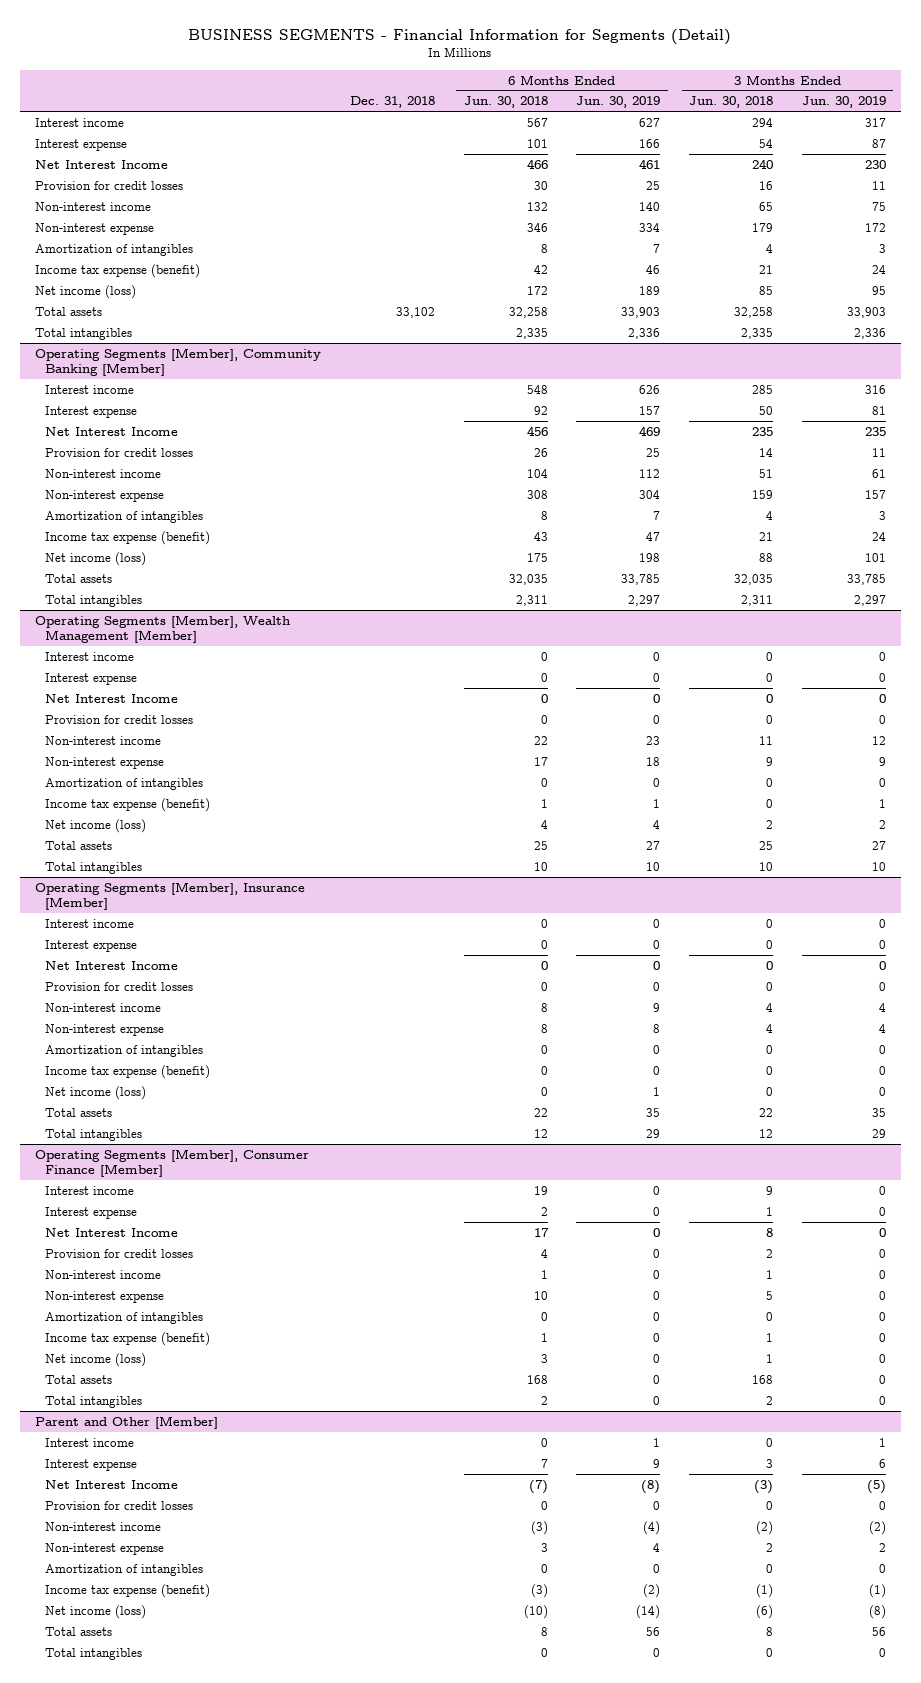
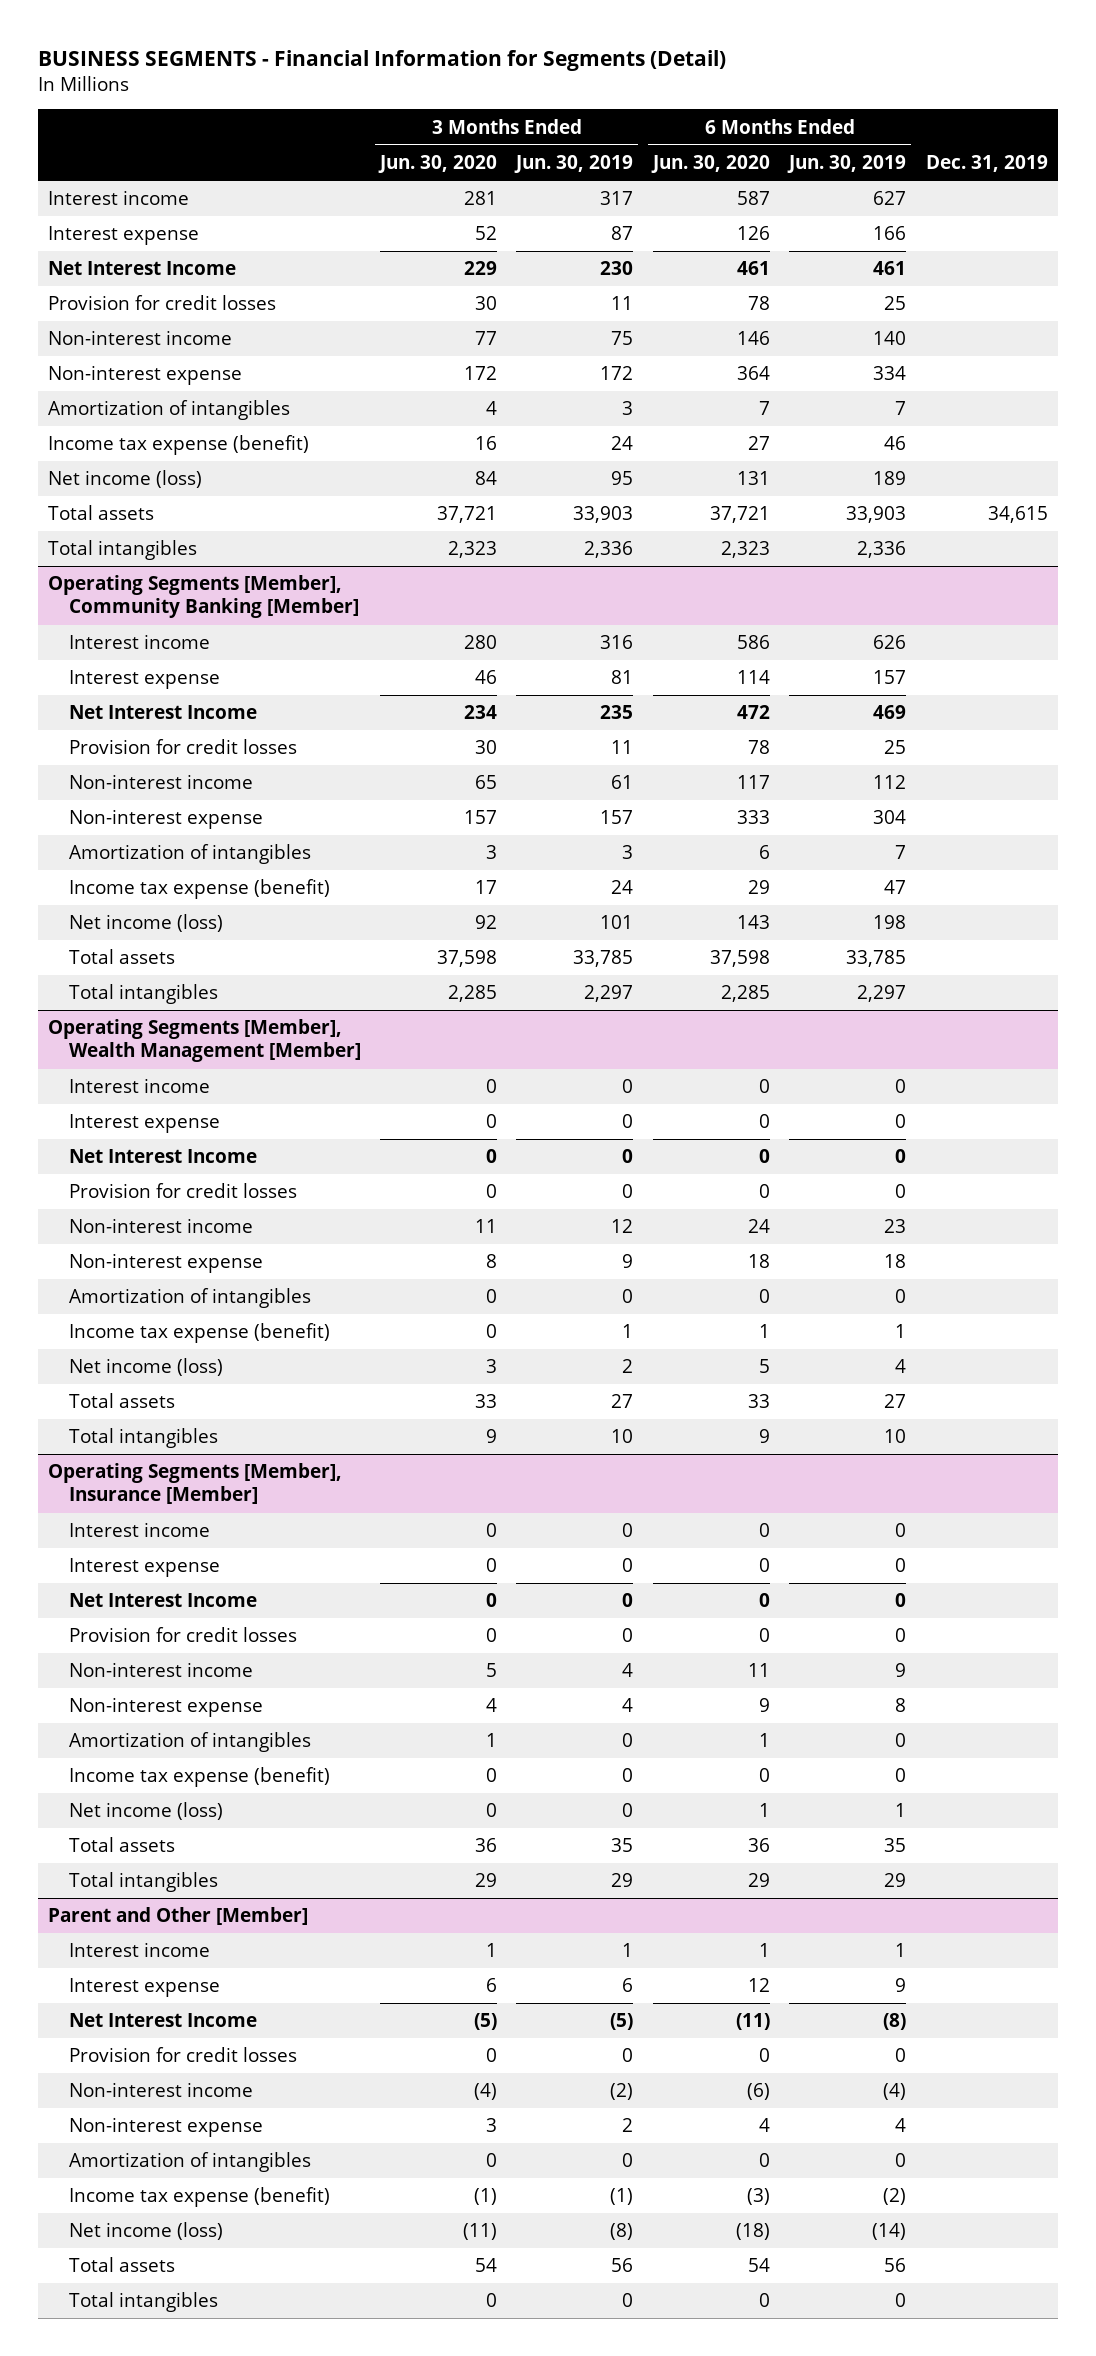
[349,96,435,109] Dec. 31, 2018 -> none
[463,96,548,109] Jun. 30, 2018 -> none
[689,96,774,109] Jun. 30, 2018 -> none
none -> [377,155,497,174] Jun. 30, 2020
none -> [650,155,770,174] Jun. 30, 2020
none -> [925,155,1048,173] Dec. 31, 2019
[34,1148,309,1178] Operating Segments [Member], Consumer Finance [Member] -> none
[45,1185,135,1195] Interest income -> none
[45,1206,138,1219] Interest expense -> none
[45,1227,179,1237] Net Interest Income -> none
[45,1248,194,1258] Provision for credit losses -> none
[45,1269,162,1279] Non-interest income -> none
[45,1290,165,1303] Non-interest expense -> none
[45,1311,204,1324] Amortization of intangibles -> none
[45,1331,211,1346] Income tax expense (benefit) -> none
[45,1352,147,1367] Net income (loss) -> none
[45,1374,113,1384] Total assets -> none
[45,1395,143,1408] Total intangibles -> none

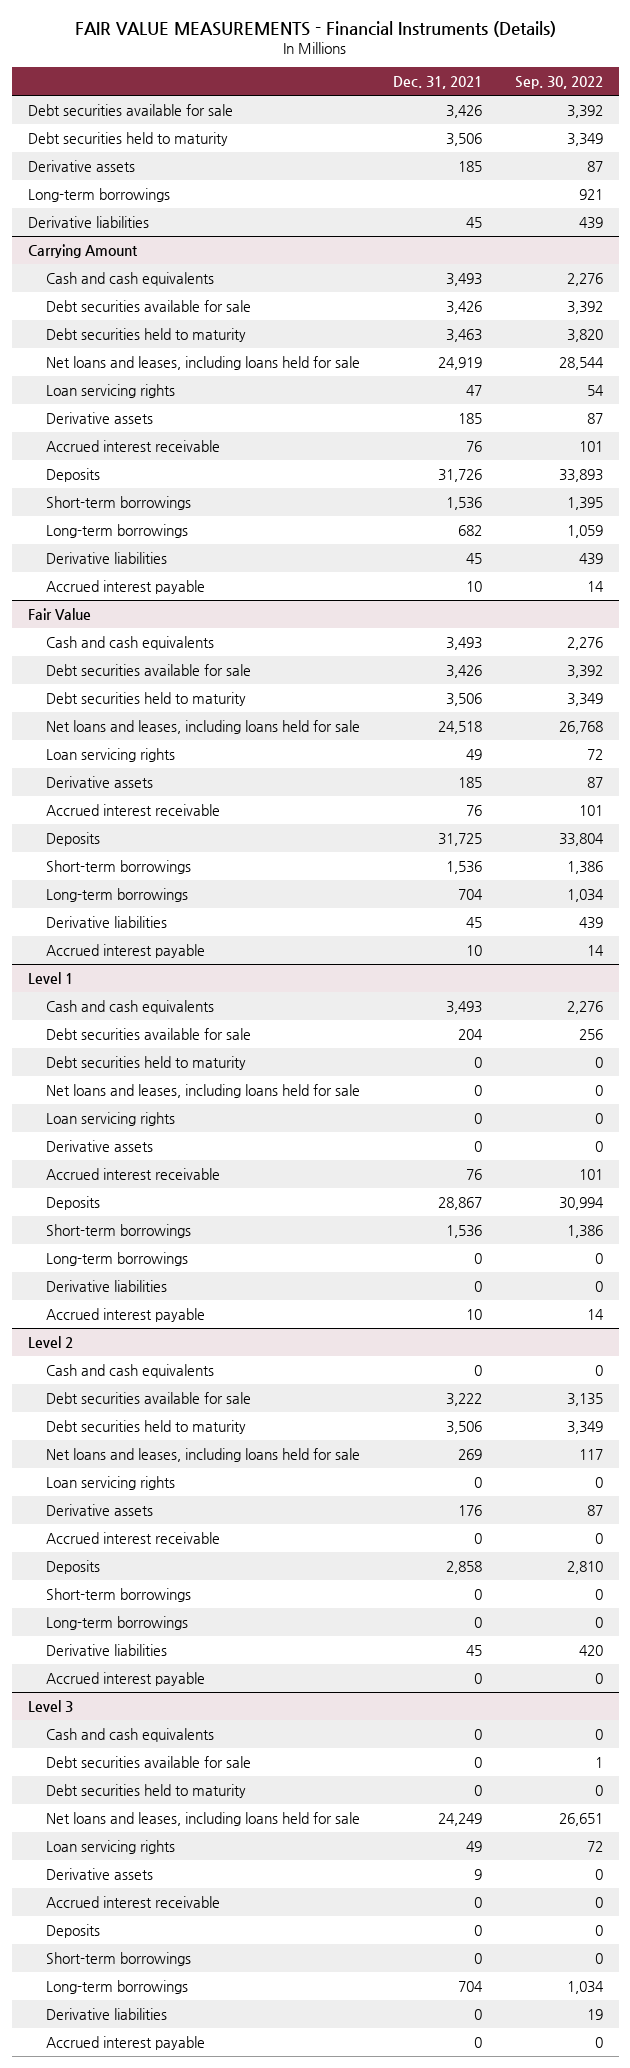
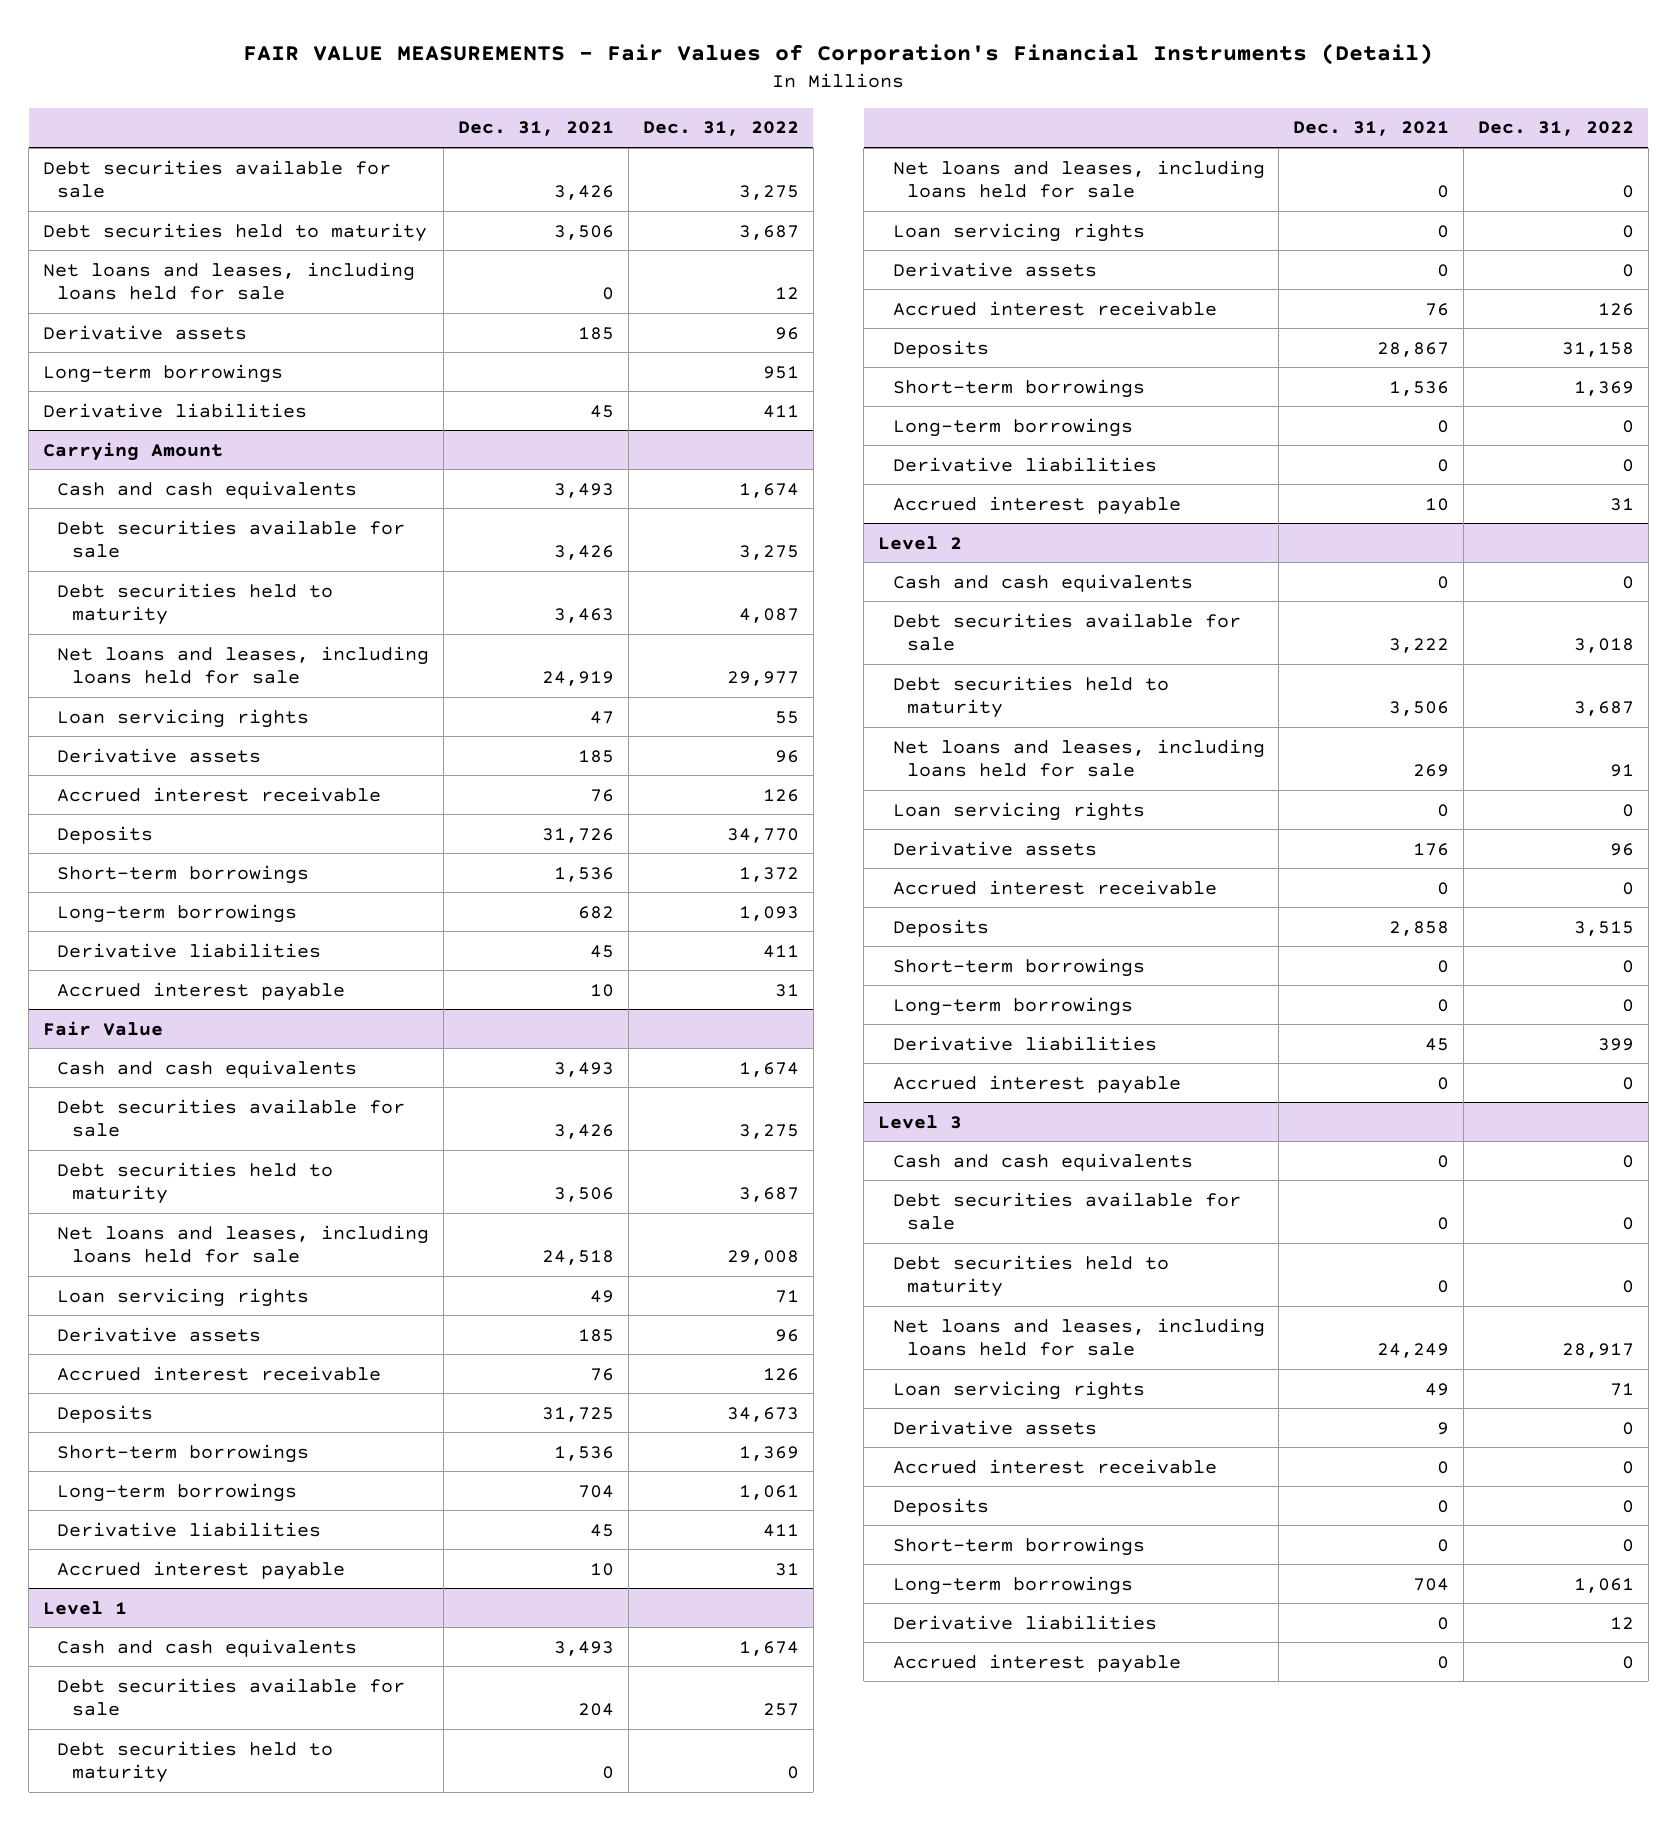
[75,20,557,37] FAIR VALUE MEASUREMENTS - Financial Instruments (Details) -> [243,43,1434,66] FAIR VALUE MEASUREMENTS - Fair Values of Corporation's Financial Instruments (Detail)
[514,76,603,90] Sep. 30, 2022 -> none
none -> [642,121,799,137] Dec. 31, 2022
none -> [42,261,415,301] Net loans and leases, including loans held for sale

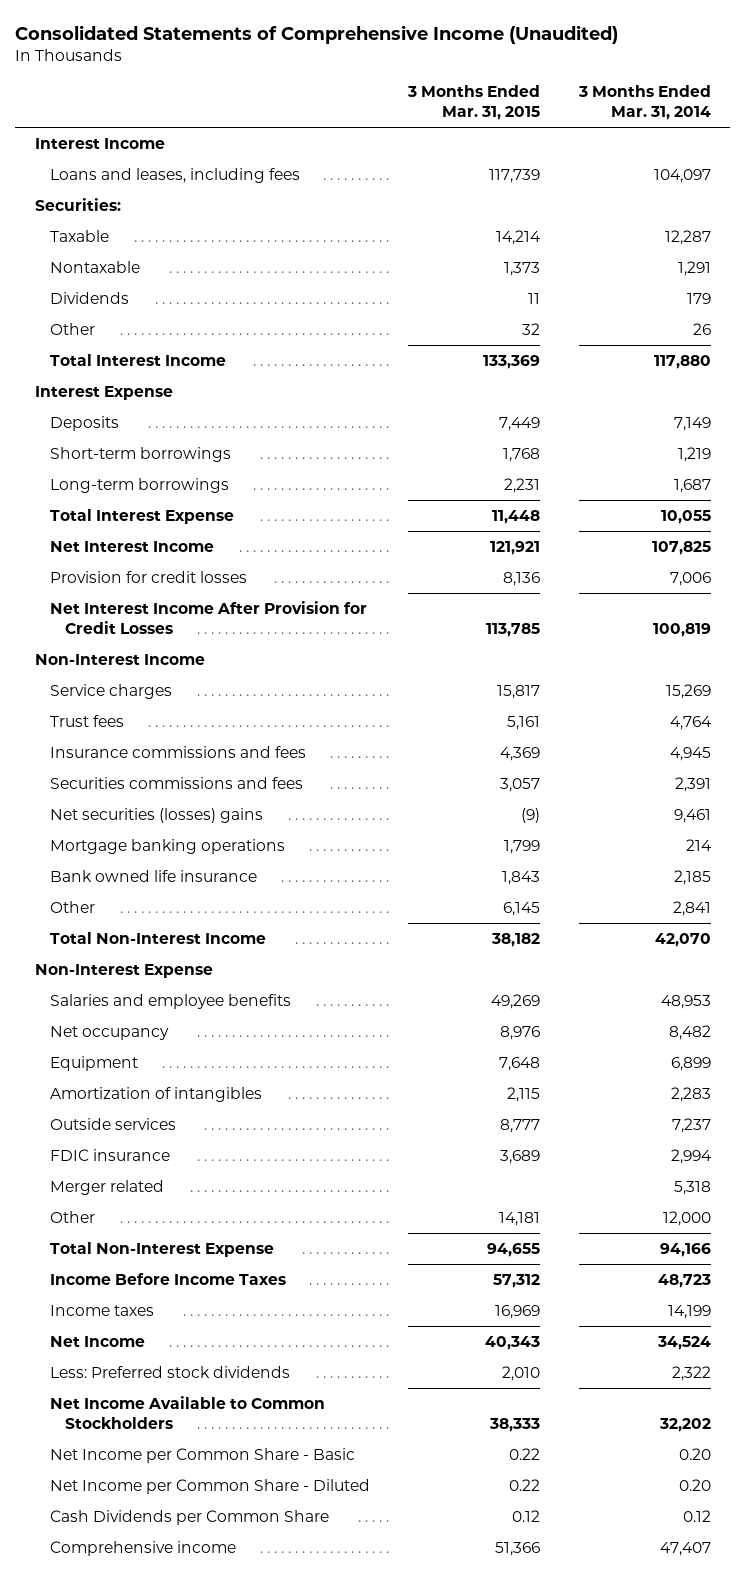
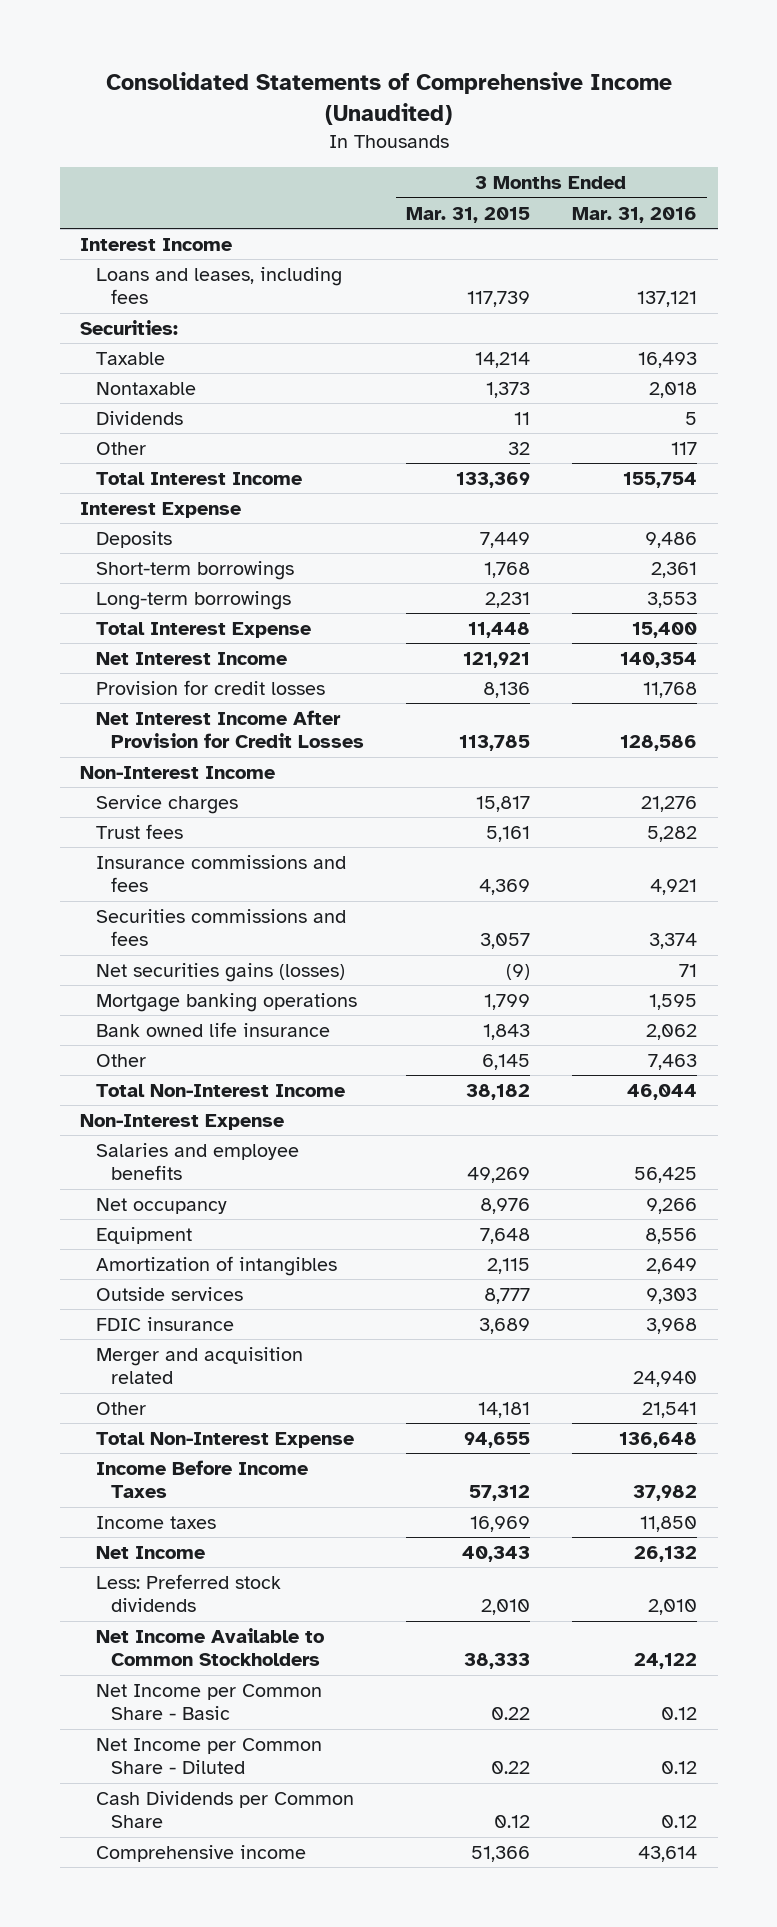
[577,84,711,121] 3 Months Ended Mar. 31, 2014 -> none
none -> [571,206,697,223] Mar. 31, 2016
[49,807,263,823] Net securities (losses) gains -> [95,962,345,982] Net securities gains (losses)
[49,1179,164,1195] Merger related -> [95,1346,303,1385] Merger and acquisition related

